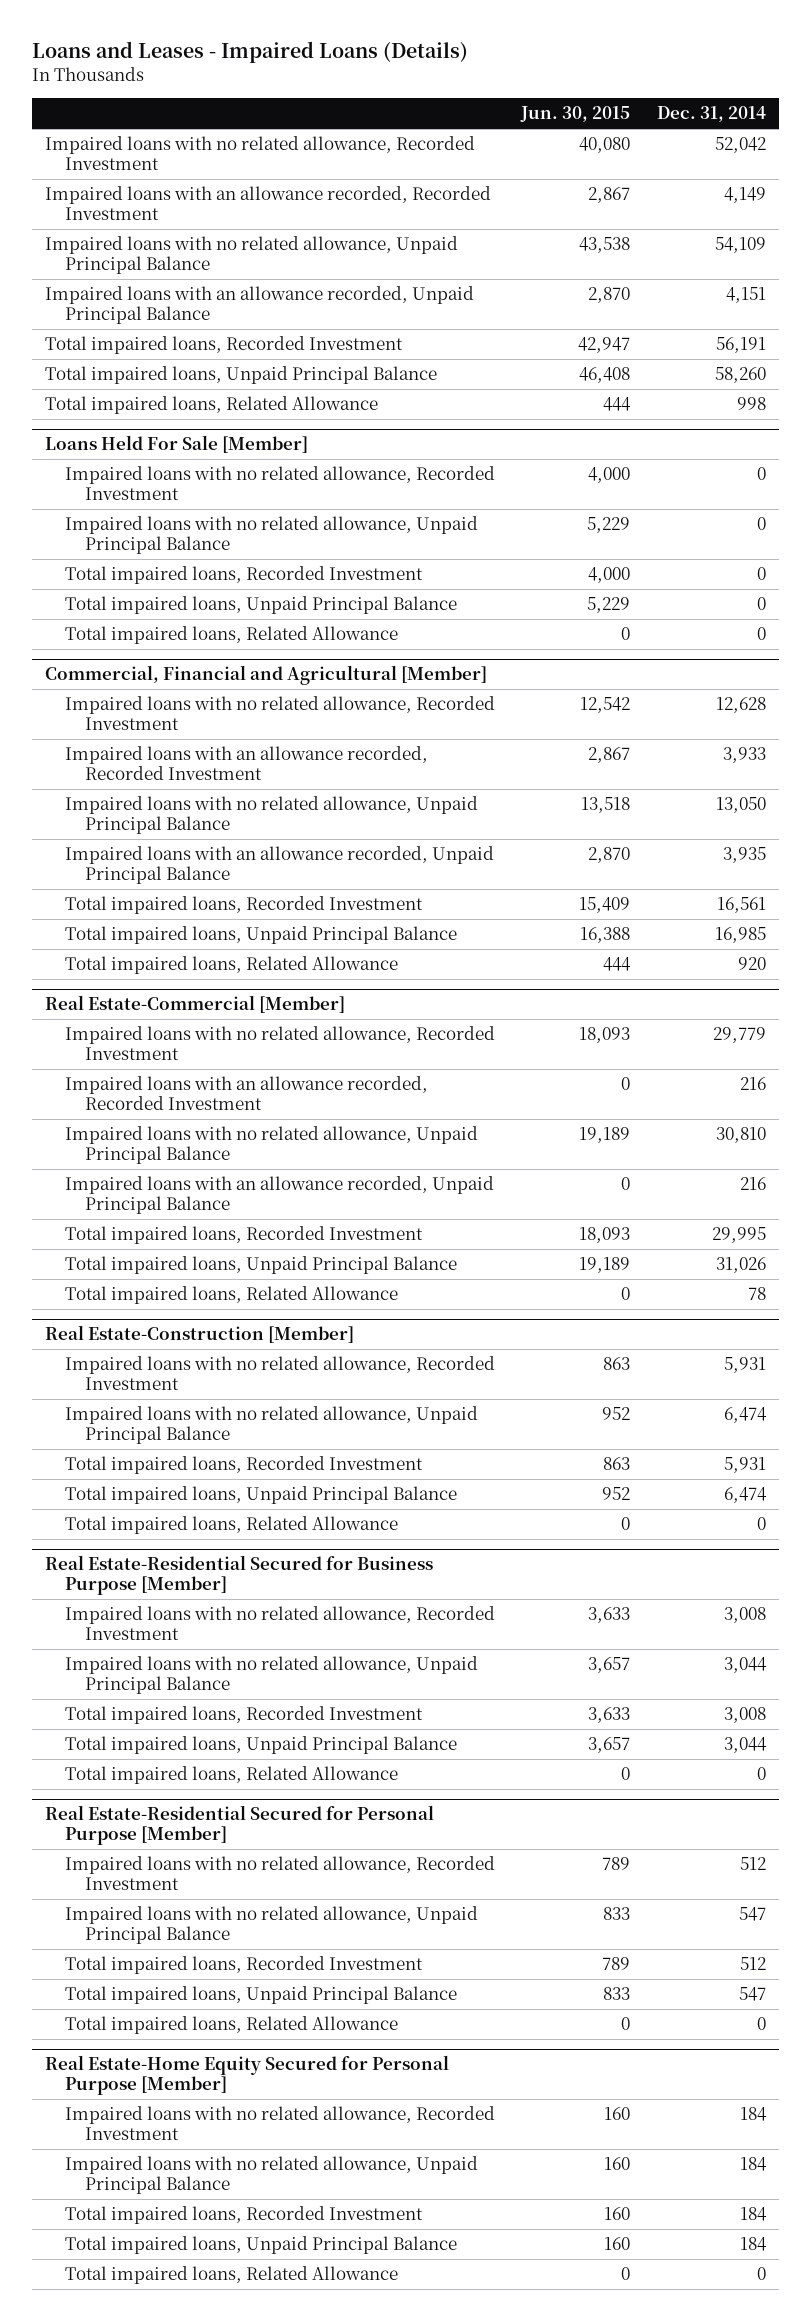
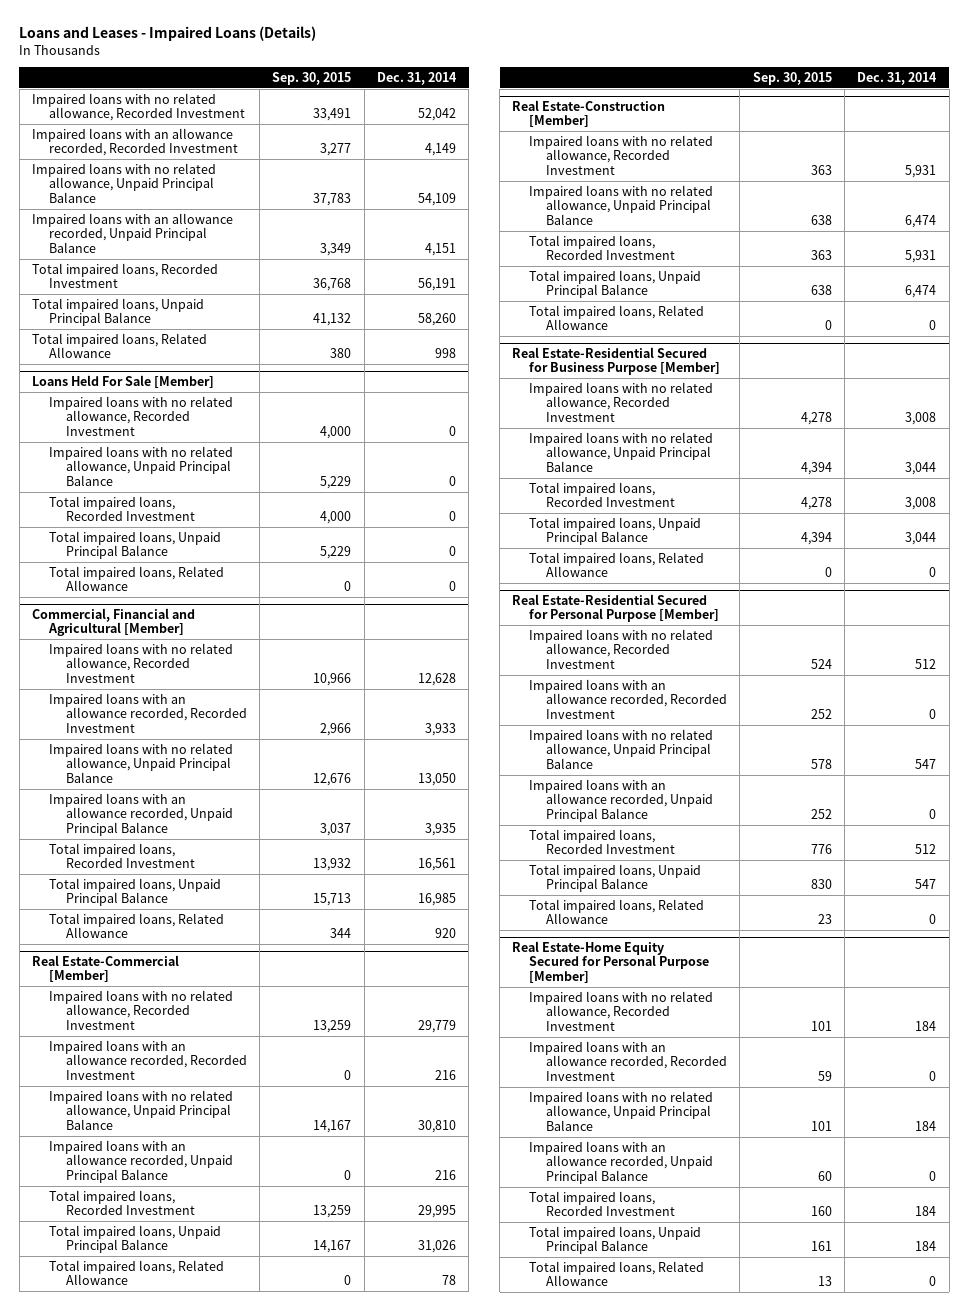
[520,106,631,123] Jun. 30, 2015 -> none
none -> [272,71,352,85] Sep. 30, 2015
none -> [529,678,728,719] Impaired loans with an allowance recorded, Recorded Investment
none -> [529,778,714,822] Impaired loans with an allowance recorded, Unpaid Principal Balance
none -> [529,1040,728,1081] Impaired loans with an allowance recorded, Recorded Investment
none -> [529,1140,714,1184] Impaired loans with an allowance recorded, Unpaid Principal Balance

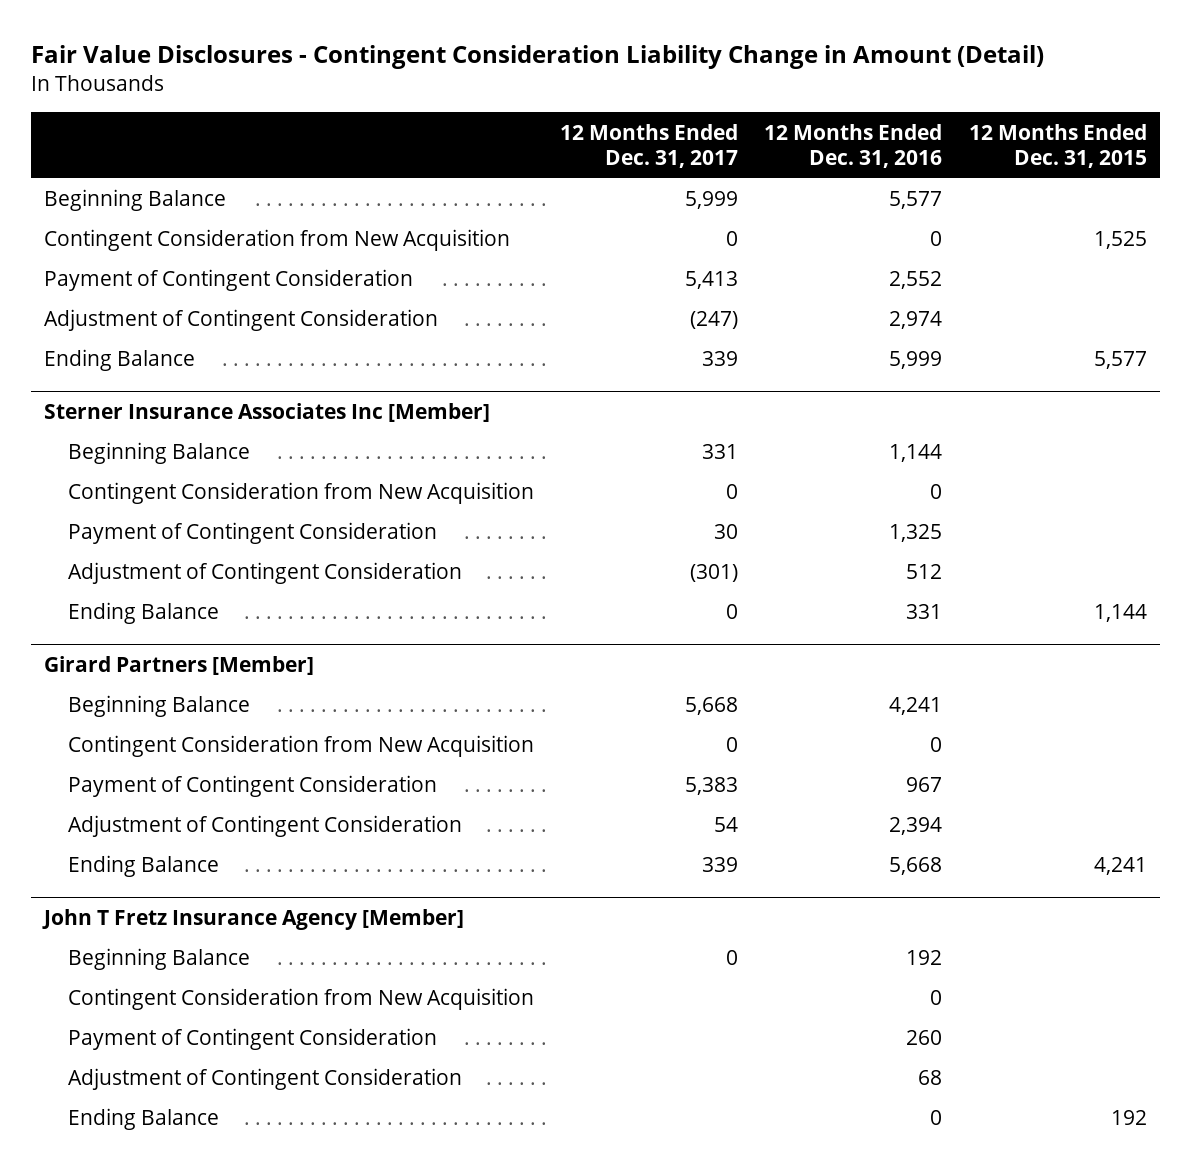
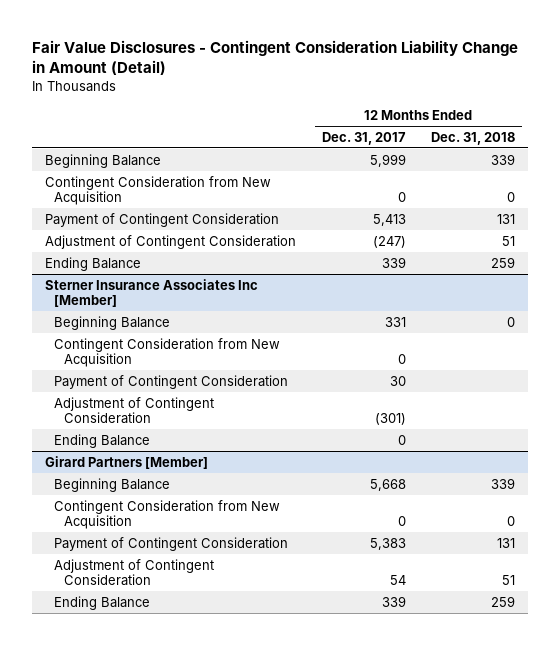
[764,123,943,168] 12 Months Ended Dec. 31, 2016 -> none
[968,123,1147,168] 12 Months Ended Dec. 31, 2015 -> none
none -> [431,131,516,145] Dec. 31, 2018
[42,909,465,931] John T Fretz Insurance Agency [Member] -> none
[67,948,250,971] Beginning Balance -> none
[67,988,534,1011] Contingent Consideration from New Acquisition -> none
[67,1028,437,1051] Payment of Contingent Consideration -> none
[67,1068,462,1091] Adjustment of Contingent Consideration -> none
[67,1108,219,1131] Ending Balance -> none

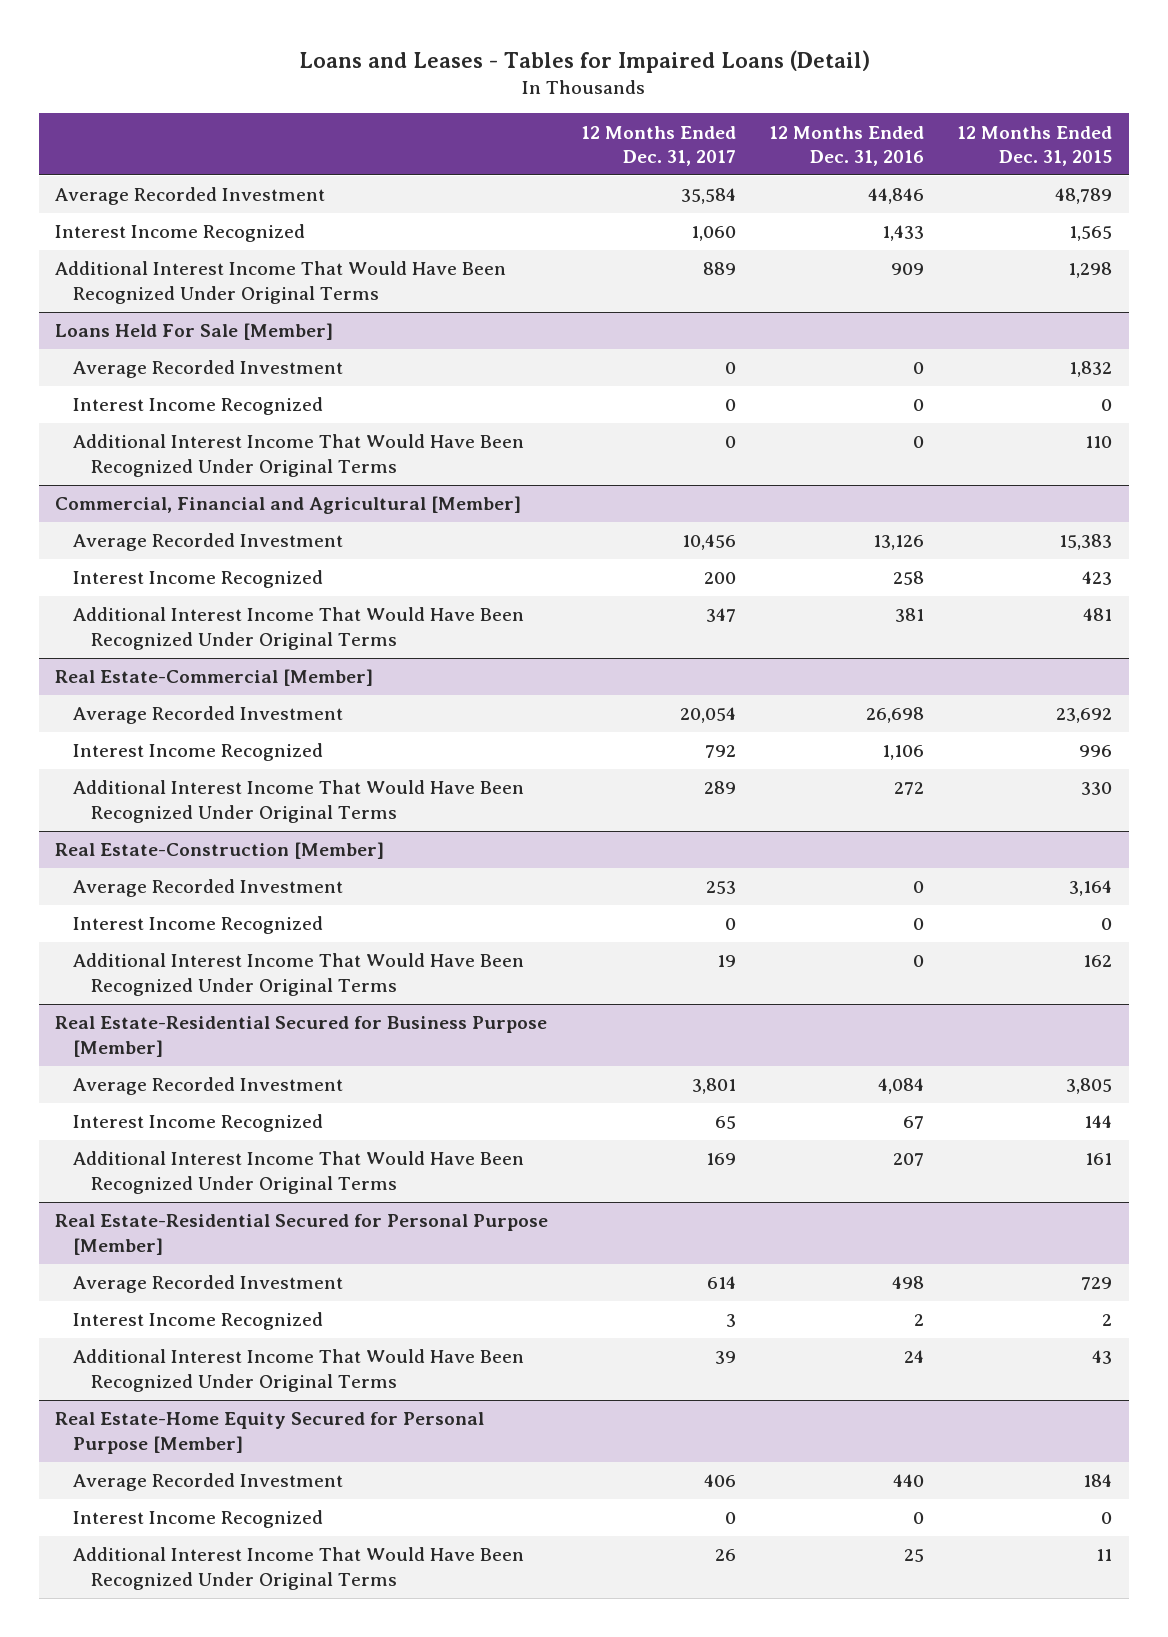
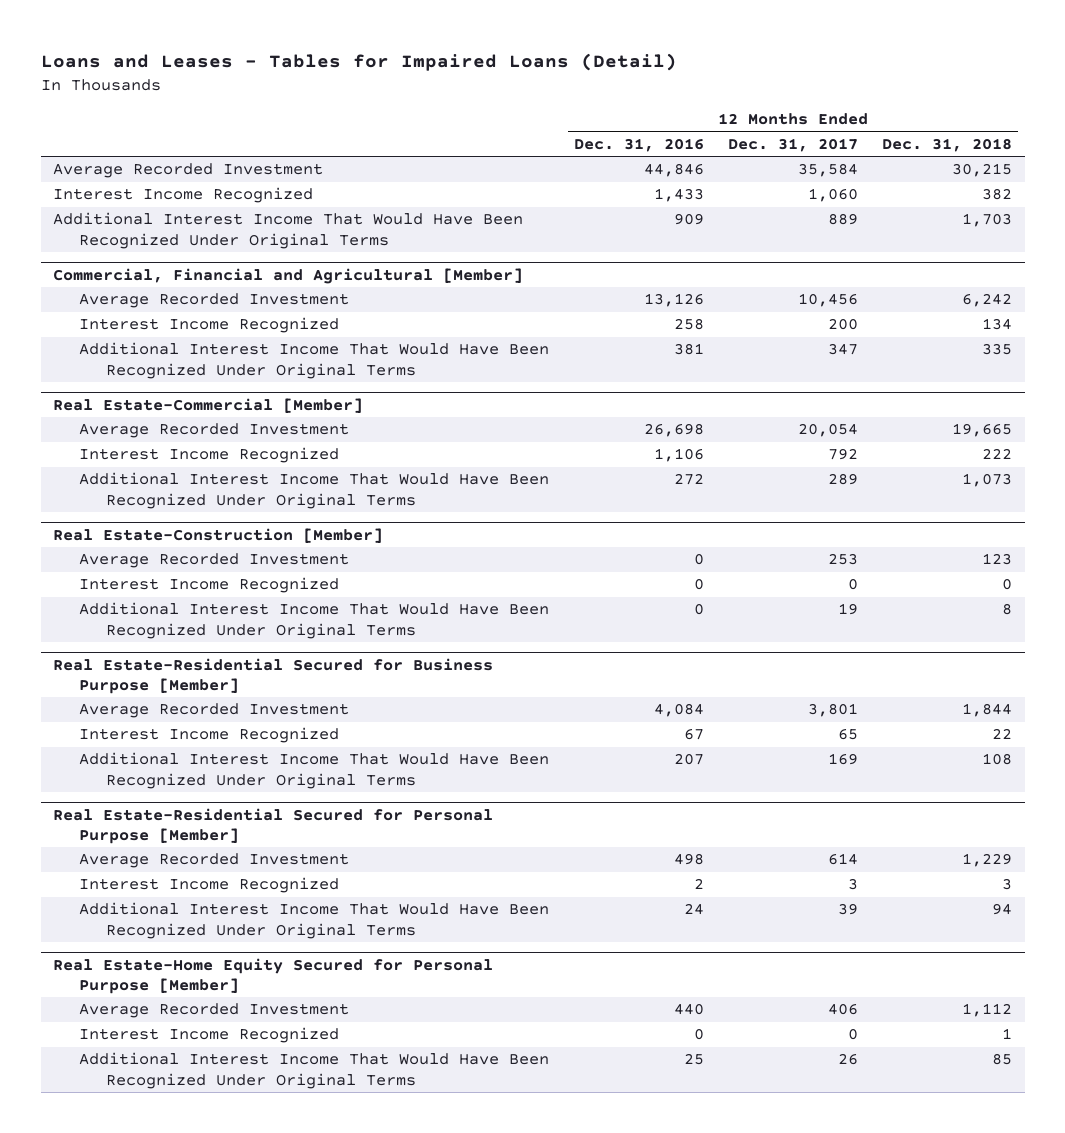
[957,125,1113,166] 12 Months Ended Dec. 31, 2015 -> none
none -> [882,137,1013,152] Dec. 31, 2018
[55,323,334,341] Loans Held For Sale [Member] -> none
[73,360,344,379] Average Recorded Investment -> none
[73,397,324,416] Interest Income Recognized -> none
[73,434,525,477] Additional Interest Income That Would Have Been Recognized Under Original Terms -> none

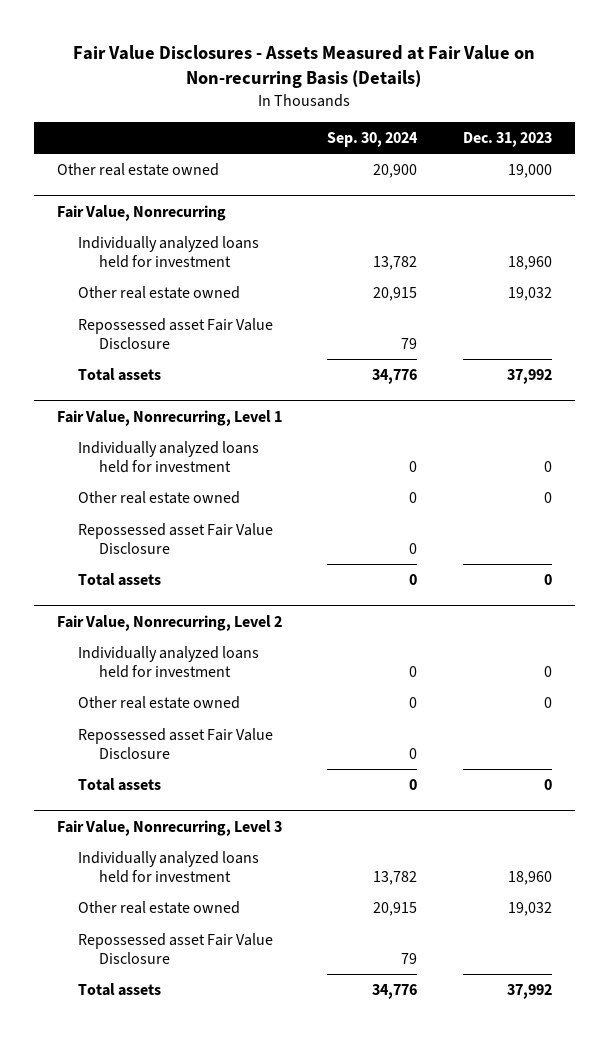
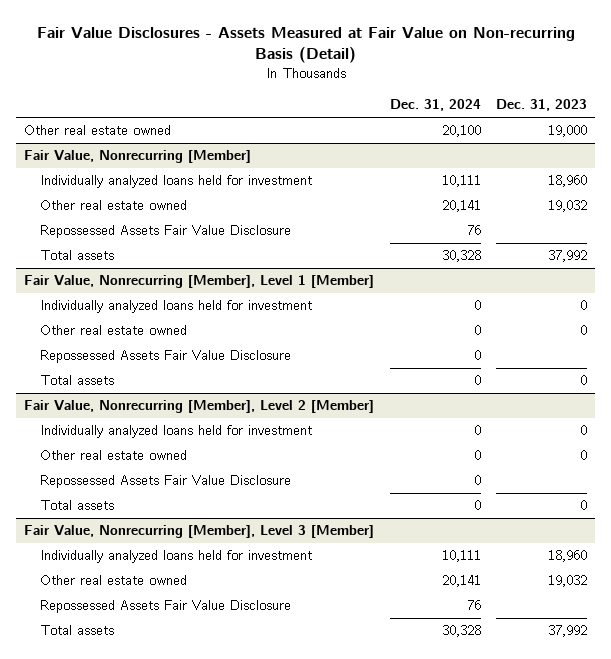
[73,44,536,88] Fair Value Disclosures - Assets Measured at Fair Value on Non-recurring Basis (Details) -> [36,26,575,64] Fair Value Disclosures - Assets Measured at Fair Value on Non-recurring Basis (Detail)
[327,131,419,147] Sep. 30, 2024 -> none
none -> [389,99,481,112] Dec. 31, 2024
[56,204,226,221] Fair Value, Nonrecurring -> [24,150,252,164] Fair Value, Nonrecurring [Member]
[77,318,273,349] Repossessed asset Fair Value Disclosure -> [40,225,292,239] Repossessed Assets Fair Value Disclosure
[56,409,282,426] Fair Value, Nonrecurring, Level 1 -> [24,275,375,289] Fair Value, Nonrecurring [Member], Level 1 [Member]
[77,523,273,554] Repossessed asset Fair Value Disclosure -> [40,350,292,364] Repossessed Assets Fair Value Disclosure
[56,614,282,631] Fair Value, Nonrecurring, Level 2 -> [24,400,375,414] Fair Value, Nonrecurring [Member], Level 2 [Member]
[77,728,273,759] Repossessed asset Fair Value Disclosure -> [40,475,292,489] Repossessed Assets Fair Value Disclosure
[56,819,282,836] Fair Value, Nonrecurring, Level 3 -> [24,525,375,539] Fair Value, Nonrecurring [Member], Level 3 [Member]
[77,933,273,964] Repossessed asset Fair Value Disclosure -> [40,600,292,614] Repossessed Assets Fair Value Disclosure

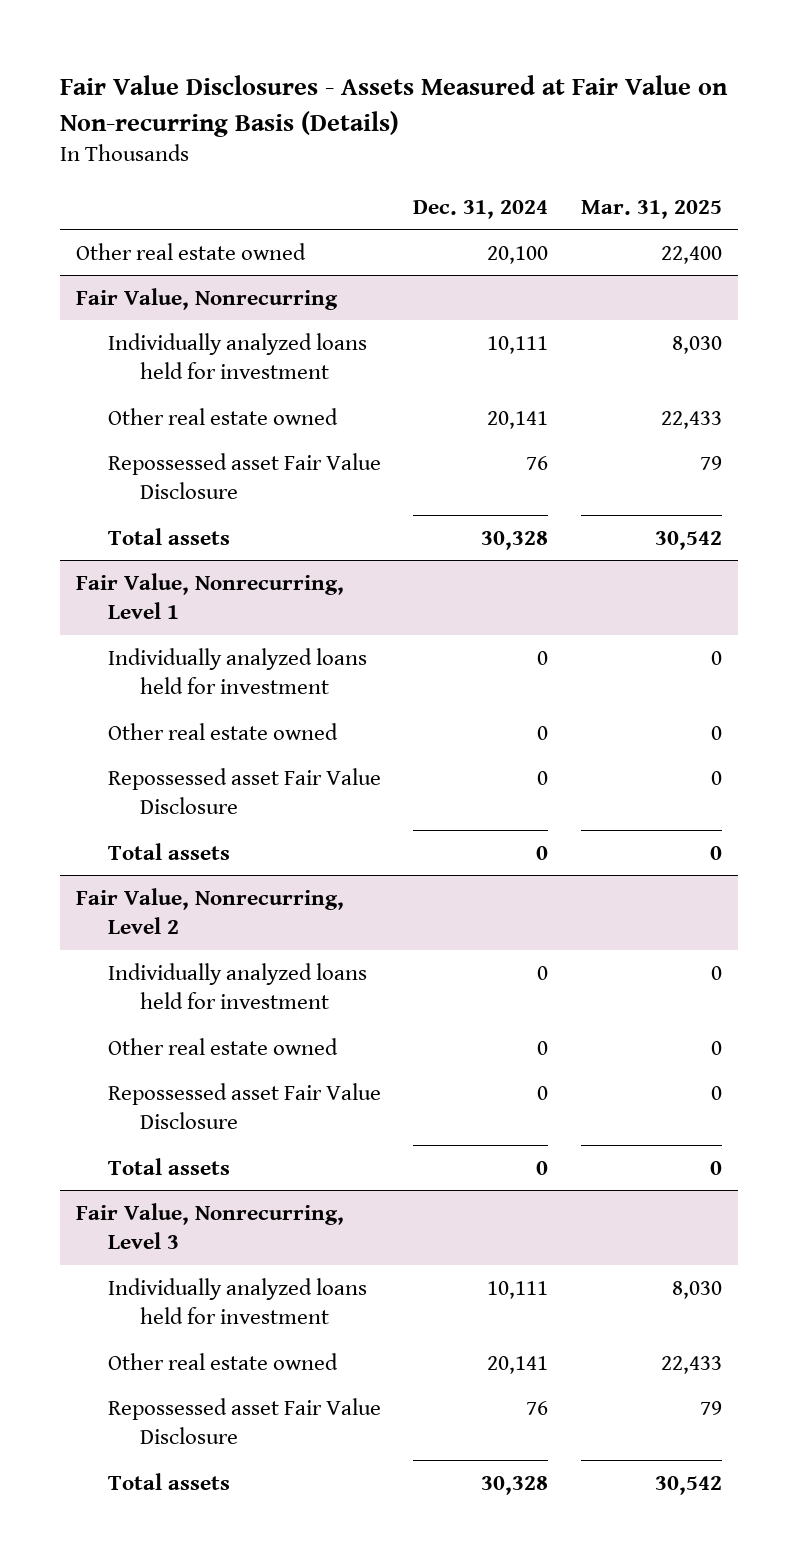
[36,26,575,64] Fair Value Disclosures - Assets Measured at Fair Value on Non-recurring Basis (Detail) -> [60,75,729,137] Fair Value Disclosures - Assets Measured at Fair Value on Non-recurring Basis (Details)
[496,99,588,112] Dec. 31, 2023 -> none
none -> [580,199,722,219] Mar. 31, 2025
[24,150,252,164] Fair Value, Nonrecurring [Member] -> [76,287,339,310] Fair Value, Nonrecurring
[40,225,292,239] Repossessed Assets Fair Value Disclosure -> [108,452,382,500] Repossessed asset Fair Value Disclosure
[24,275,375,289] Fair Value, Nonrecurring [Member], Level 1 [Member] -> [76,572,345,620] Fair Value, Nonrecurring, Level 1
[40,350,292,364] Repossessed Assets Fair Value Disclosure -> [108,767,382,815] Repossessed asset Fair Value Disclosure
[24,400,375,414] Fair Value, Nonrecurring [Member], Level 2 [Member] -> [76,887,345,935] Fair Value, Nonrecurring, Level 2
[40,475,292,489] Repossessed Assets Fair Value Disclosure -> [108,1082,382,1130] Repossessed asset Fair Value Disclosure
[24,525,375,539] Fair Value, Nonrecurring [Member], Level 3 [Member] -> [76,1202,345,1250] Fair Value, Nonrecurring, Level 3
[40,600,292,614] Repossessed Assets Fair Value Disclosure -> [108,1397,382,1445] Repossessed asset Fair Value Disclosure

